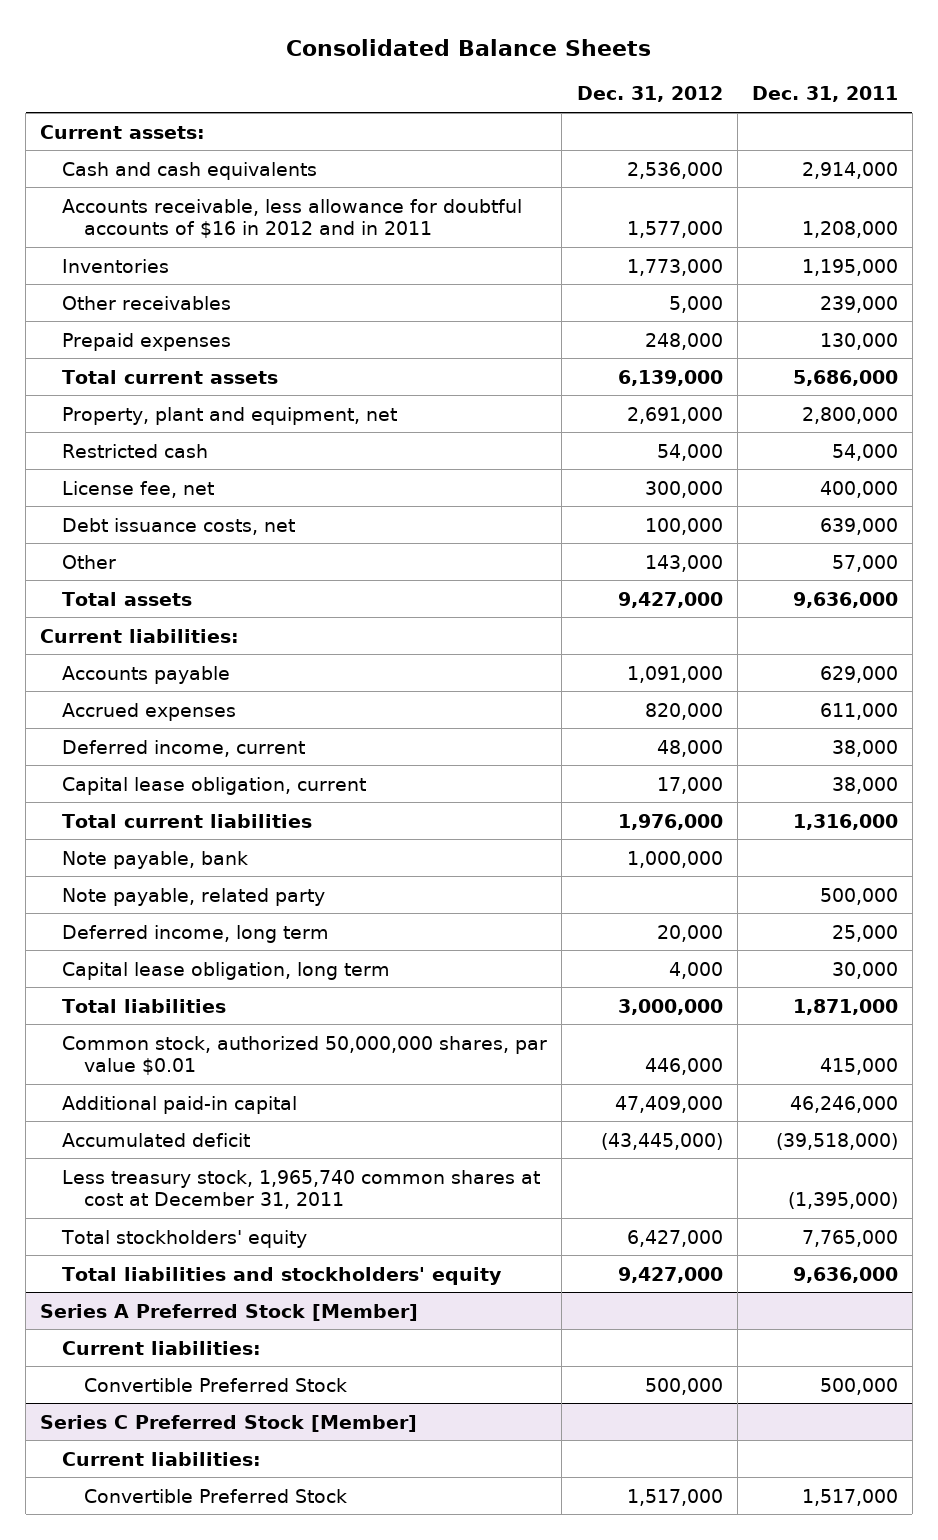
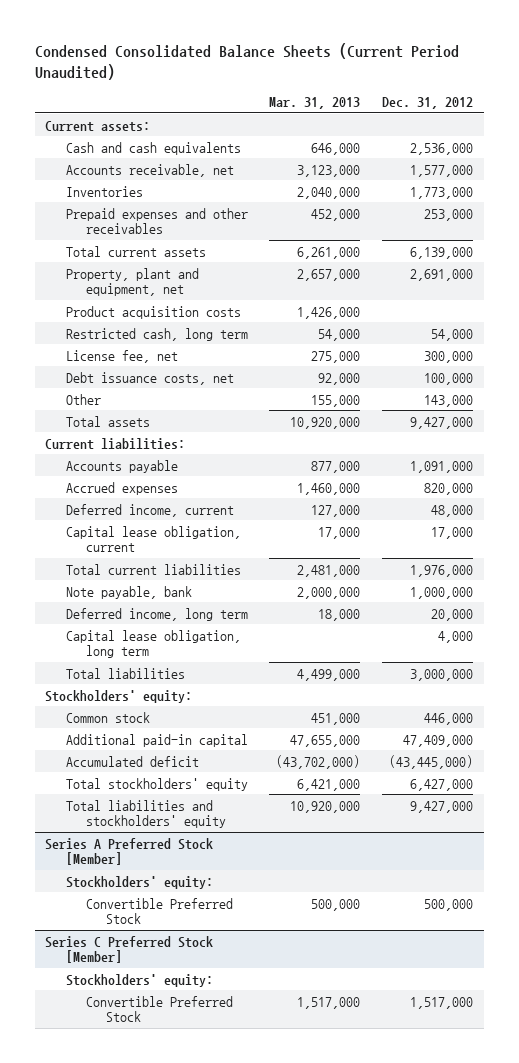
[286,38,652,56] Consolidated Balance Sheets -> [34,42,459,80] Condensed Consolidated Balance Sheets (Current Period Unaudited)
[751,86,898,103] Dec. 31, 2011 -> none
none -> [269,97,361,110] Mar. 31, 2013
[62,198,523,239] Accounts receivable, less allowance for doubtful accounts of $16 in 2012 and in 2011 -> [65,163,234,177] Accounts receivable, net
[62,295,232,310] Other receivables -> none
[62,332,232,351] Prepaid expenses -> [65,207,248,235] Prepaid expenses and other receivables
[644,332,723,350] 248,000 -> [424,208,474,221] 253,000
none -> [65,305,241,319] Product acquisition costs
[62,443,209,458] Restricted cash -> [65,327,248,341] Restricted cash, long term
[62,887,326,906] Note payable, related party -> none
none -> [45,689,193,703] Stockholders' equity:
[62,1035,548,1076] Common stock, authorized 50,000,000 shares, par value $0.01 -> [65,711,150,723] Common stock
[62,1169,541,1210] Less treasury stock, 1,965,740 common shares at cost at December 31, 2011 -> none
[62,1340,262,1355] Current liabilities: -> none
none -> [65,875,213,889] Stockholders' equity:
[62,1451,262,1466] Current liabilities: -> none
none -> [65,973,213,987] Stockholders' equity:

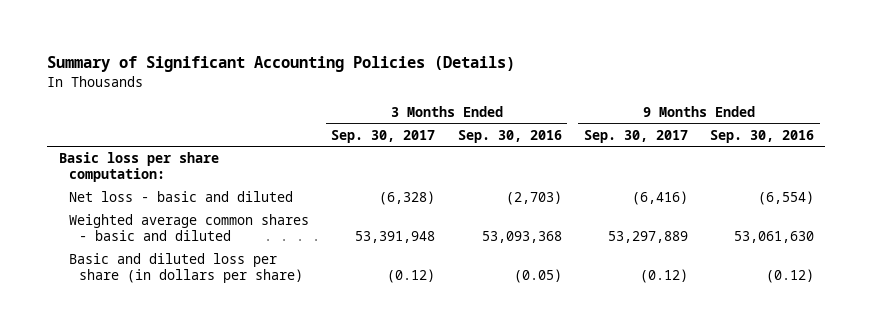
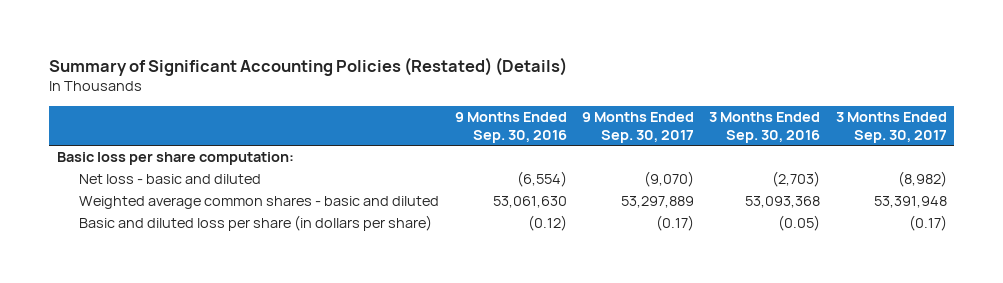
[47,56,516,73] Summary of Significant Accounting Policies (Details) -> [49,56,568,76] Summary of Significant Accounting Policies (Restated) (Details)
[379,191,436,206] (6,328) -> [897,171,947,188] (8,982)
[631,191,688,206] (6,416) -> [643,171,694,188] (9,070)
[387,269,436,284] (0.12) -> [908,215,947,232] (0.17)
[639,269,688,284] (0.12) -> [655,215,694,232] (0.17)

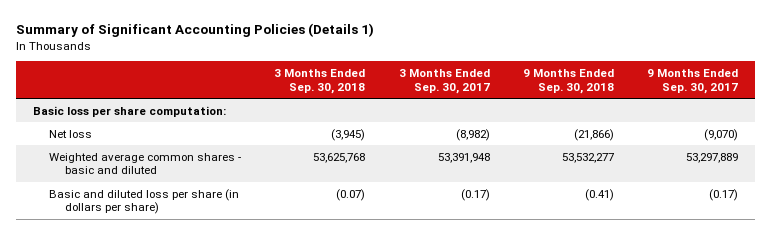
[49,56,568,76] Summary of Significant Accounting Policies (Restated) (Details) -> [16,23,375,38] Summary of Significant Accounting Policies (Details 1)
[454,111,567,143] 9 Months Ended Sep. 30, 2016 -> none
[709,111,821,143] 3 Months Ended Sep. 30, 2016 -> none
none -> [274,68,366,94] 3 Months Ended Sep. 30, 2018
none -> [522,68,614,94] 9 Months Ended Sep. 30, 2018
[79,174,262,185] Net loss - basic and diluted -> [49,129,93,138] Net loss

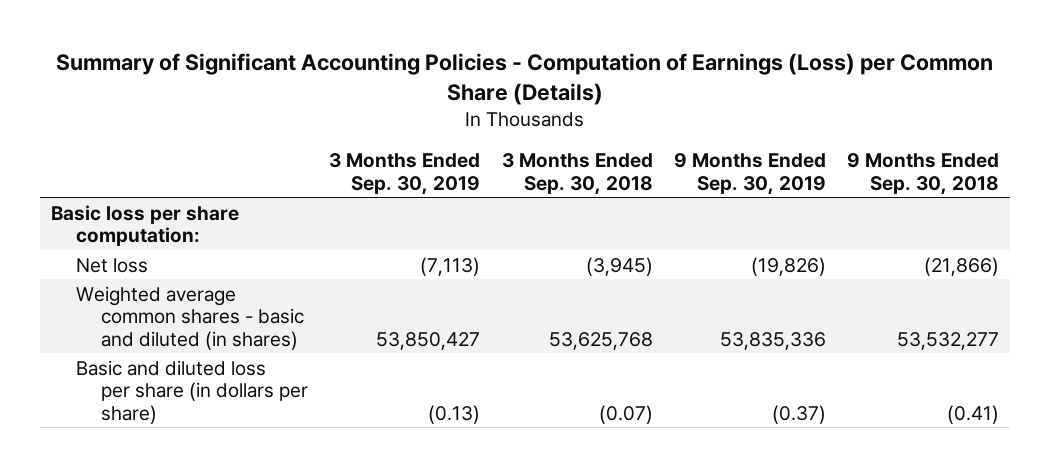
[16,23,375,38] Summary of Significant Accounting Policies (Details 1) -> [56,53,994,106] Summary of Significant Accounting Policies - Computation of Earnings (Loss) per Common Share (Details)
[398,68,490,94] 3 Months Ended Sep. 30, 2017 -> none
[647,68,739,94] 9 Months Ended Sep. 30, 2017 -> none
none -> [329,153,481,195] 3 Months Ended Sep. 30, 2019
none -> [674,153,827,195] 9 Months Ended Sep. 30, 2019
[49,152,242,175] Weighted average common shares - basic and diluted -> [75,285,304,350] Weighted average common shares - basic and diluted (in shares)

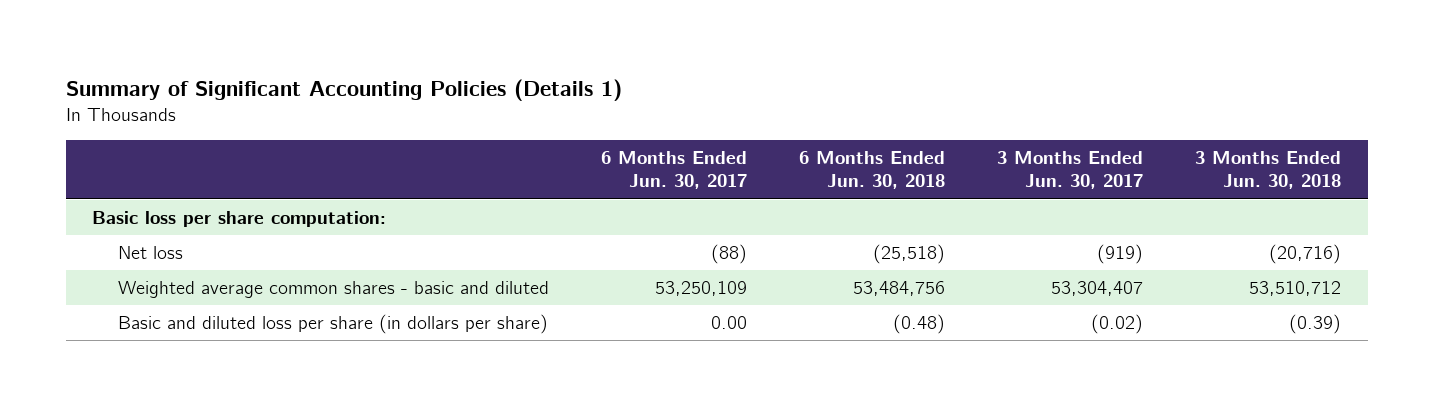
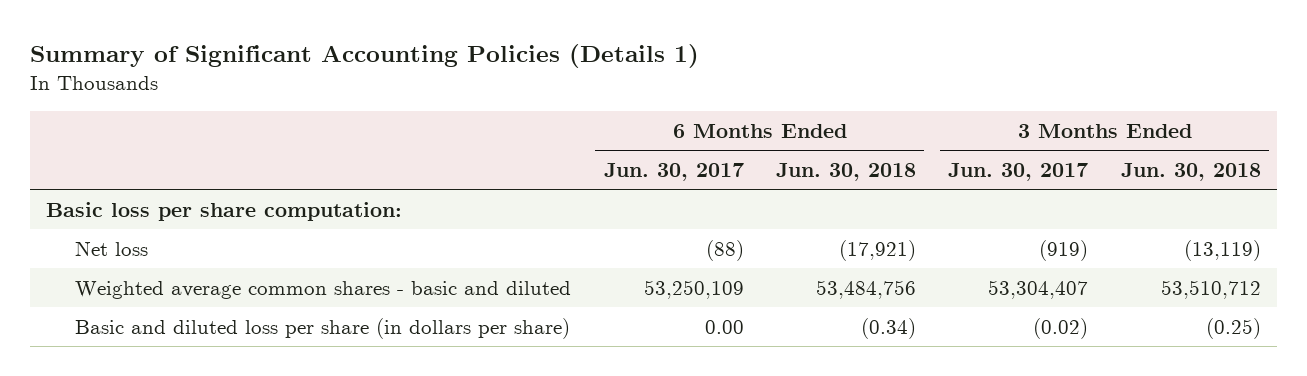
[873,244,946,265] (25,518) -> [839,239,917,261] (17,921)
[1269,244,1342,265] (20,716) -> [1183,239,1261,261] (13,119)
[893,314,946,335] (0.48) -> [861,317,917,339] (0.34)
[1289,314,1342,335] (0.39) -> [1205,317,1261,339] (0.25)

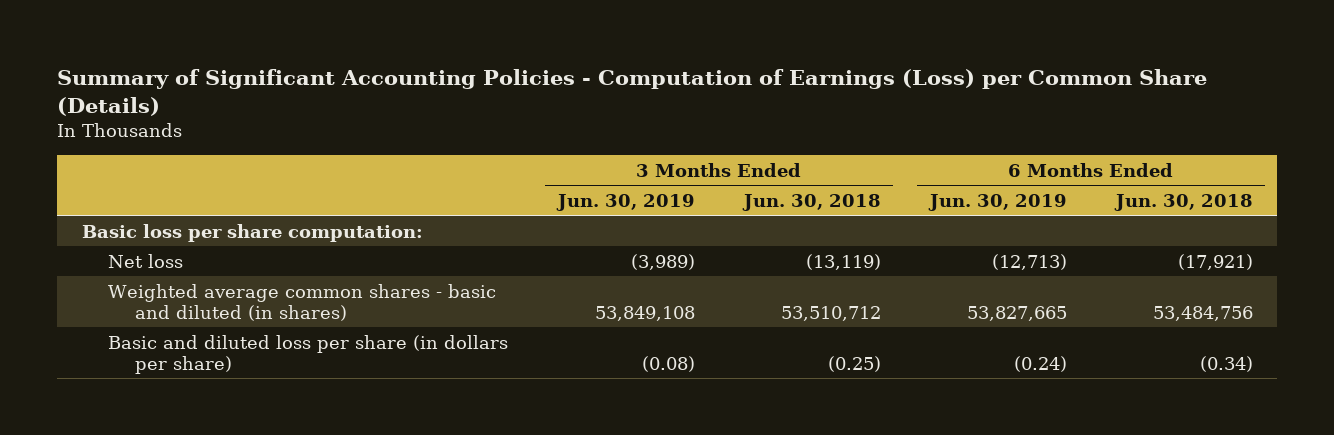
[29,44,699,69] Summary of Significant Accounting Policies (Details 1) -> [57,69,1208,117] Summary of Significant Accounting Policies - Computation of Earnings (Loss) per Common Share (Details)
[603,163,744,182] Jun. 30, 2017 -> none
[948,163,1089,182] Jun. 30, 2017 -> none
none -> [555,193,695,211] Jun. 30, 2019
none -> [927,193,1067,211] Jun. 30, 2019
[75,280,572,299] Weighted average common shares - basic and diluted -> [108,283,497,321] Weighted average common shares - basic and diluted (in shares)

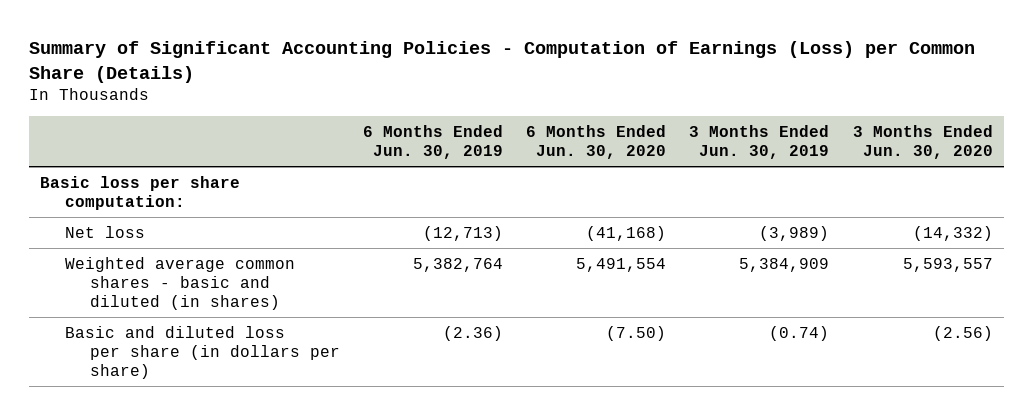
[741,193,881,211] Jun. 30, 2018 -> none
[1113,193,1253,211] Jun. 30, 2018 -> none
none -> [526,125,667,160] 6 Months Ended Jun. 30, 2020
none -> [852,125,993,160] 3 Months Ended Jun. 30, 2020
[594,305,695,321] 53,849,108 -> [739,257,830,272] 5,384,909
[966,305,1067,321] 53,827,665 -> [413,257,504,272] 5,382,764
[641,355,695,372] (0.08) -> [769,325,830,341] (0.74)
[1013,355,1067,372] (0.24) -> [443,325,504,341] (2.36)

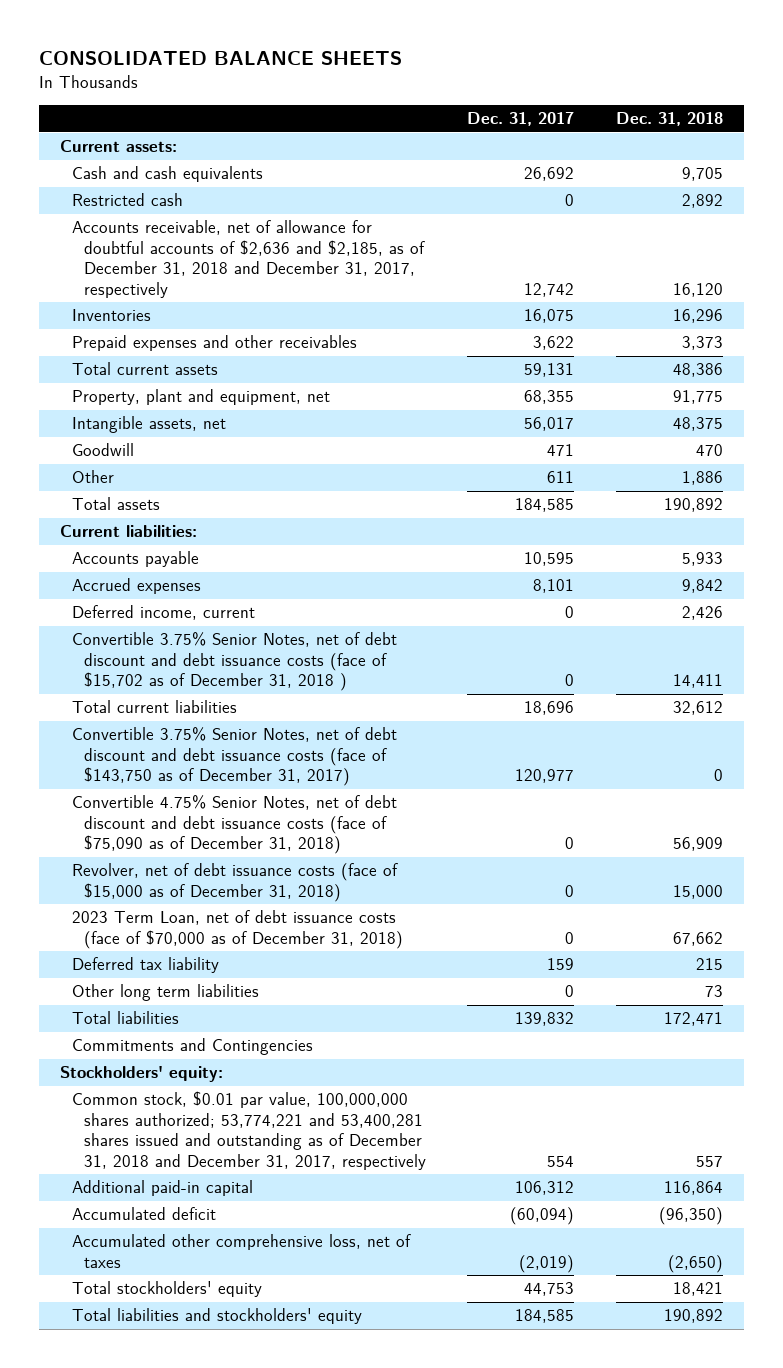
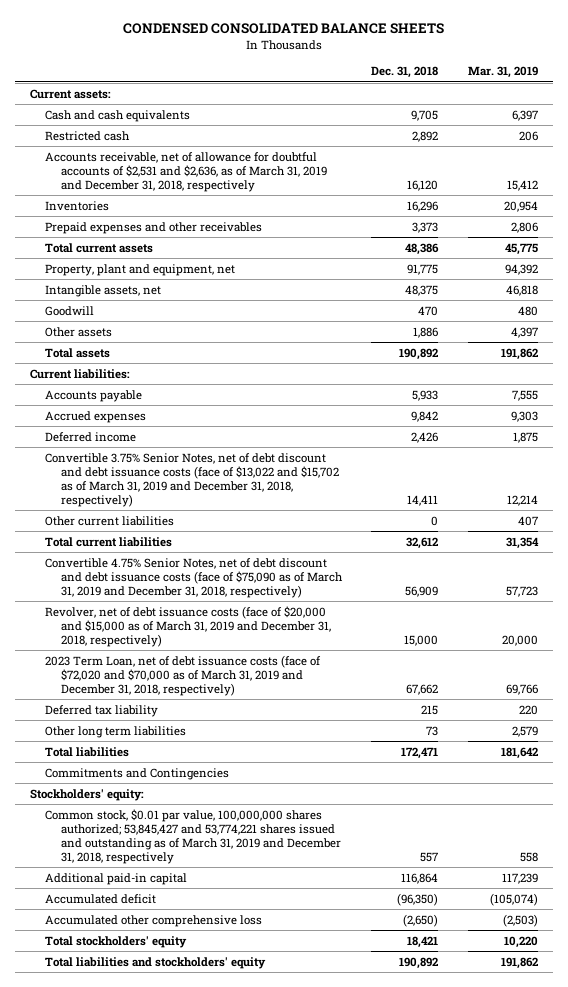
[38,50,402,65] CONSOLIDATED BALANCE SHEETS -> [122,23,444,35] CONDENSED CONSOLIDATED BALANCE SHEETS
[467,112,575,127] Dec. 31, 2017 -> none
none -> [467,66,538,79] Mar. 31, 2019
[71,220,425,298] Accounts receivable, net of allowance for doubtful accounts of $2,636 and $2,185, as of December 31, 2018 and December 31, 2017, respectively -> [45,151,327,192] Accounts receivable, net of allowance for doubtful accounts of $2,531 and $2,636, as of March 31, 2019 and December 31, 2018, respectively
[71,470,114,484] Other -> [45,326,113,337] Other assets
[71,605,255,621] Deferred income, current -> [45,431,137,442] Deferred income
[71,632,397,692] Convertible 3.75% Senior Notes, net of debt discount and debt issuance costs (face of $15,702 as of December 31, 2018 ) -> [45,452,339,507] Convertible 3.75% Senior Notes, net of debt discount and debt issuance costs (face of $13,022 and $15,702 as of March 31, 2019 and December 31, 2018, respectively)
none -> [45,515,175,526] Other current liabilities
[71,795,397,855] Convertible 4.75% Senior Notes, net of debt discount and debt issuance costs (face of $75,090 as of December 31, 2018) -> none
[71,727,397,787] Convertible 3.75% Senior Notes, net of debt discount and debt issuance costs (face of $143,750 as of December 31, 2017) -> [45,557,343,598] Convertible 4.75% Senior Notes, net of debt discount and debt issuance costs (face of $75,090 as of March 31, 2019 and December 31, 2018, respectively)
[714,769,724,782] 0 -> [405,585,439,597] 56,909
[71,863,398,902] Revolver, net of debt issuance costs (face of $15,000 as of December 31, 2018) -> [45,605,331,647] Revolver, net of debt issuance costs (face of $20,000 and $15,000 as of March 31, 2019 and December 31, 2018, respectively)
[71,910,403,949] 2023 Term Loan, net of debt issuance costs (face of $70,000 as of December 31, 2018) -> [45,654,322,696] 2023 Term Loan, net of debt issuance costs (face of $72,020 and $70,000 as of March 31, 2019 and December 31, 2018, respectively)
[71,1091,426,1170] Common stock, $0.01 par value, 100,000,000 shares authorized; 53,774,221 and 53,400,281 shares issued and outstanding as of December 31, 2018 and December 31, 2017, respectively -> [45,808,341,864] Common stock, $0.01 par value, 100,000,000 shares authorized; 53,845,427 and 53,774,221 shares issued and outstanding as of March 31, 2019 and December 31, 2018, respectively
[71,1234,411,1268] Accumulated other comprehensive loss, net of taxes -> [45,914,263,927] Accumulated other comprehensive loss

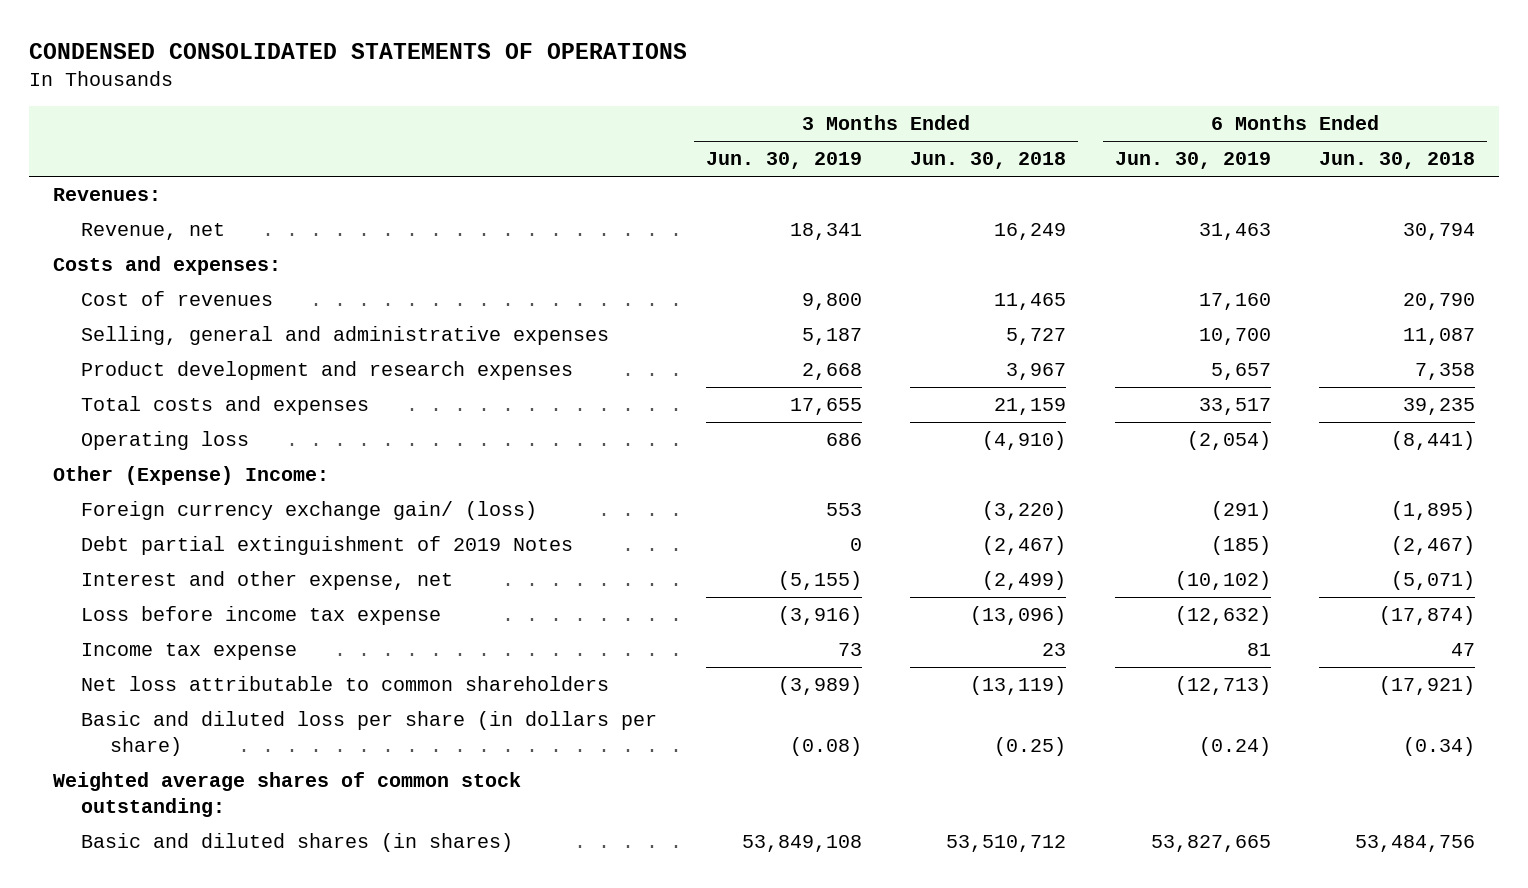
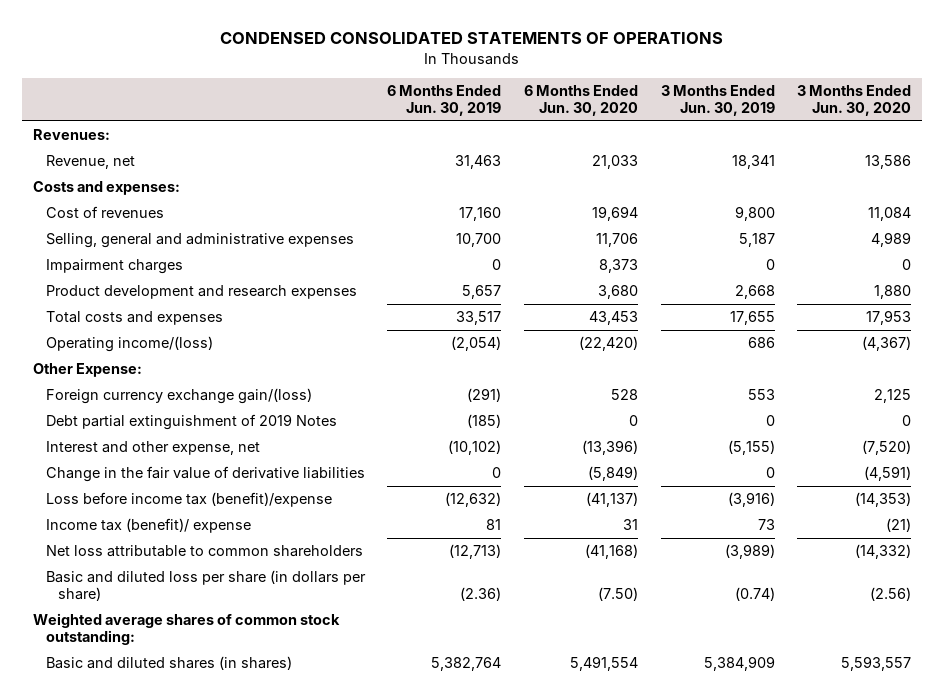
[910,152,1067,170] Jun. 30, 2018 -> none
[1319,152,1476,170] Jun. 30, 2018 -> none
none -> [523,85,638,117] 6 Months Ended Jun. 30, 2020
none -> [797,85,912,117] 3 Months Ended Jun. 30, 2020
none -> [45,259,183,275] Impairment charges
[81,431,250,451] Operating loss -> [45,336,213,353] Operating income/(loss)
[52,466,329,486] Other (Expense) Income: -> [33,363,143,378] Other Expense:
[81,501,538,521] Foreign currency exchange gain/ (loss) -> [45,388,312,405] Foreign currency exchange gain/(loss)
none -> [45,466,365,483] Change in the fair value of derivative liabilities
[81,606,442,626] Loss before income tax expense -> [45,492,332,508] Loss before income tax (benefit)/expense
[81,643,298,661] Income tax expense -> [45,518,251,534] Income tax (benefit)/ expense
[789,736,862,756] (0.08) -> [734,587,775,602] (0.74)
[1198,736,1271,756] (0.24) -> [460,587,502,602] (2.36)
[741,835,862,853] 53,849,108 -> [703,656,775,672] 5,384,909
[1150,835,1271,853] 53,827,665 -> [431,657,502,672] 5,382,764

